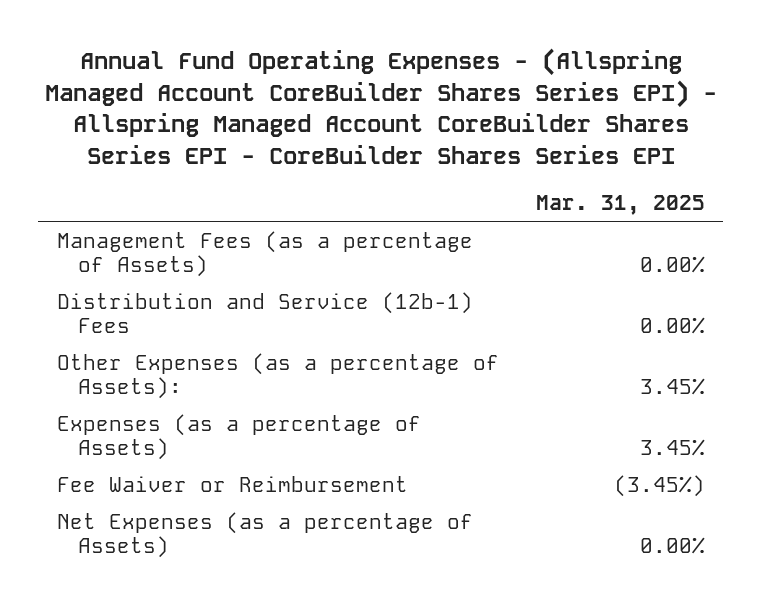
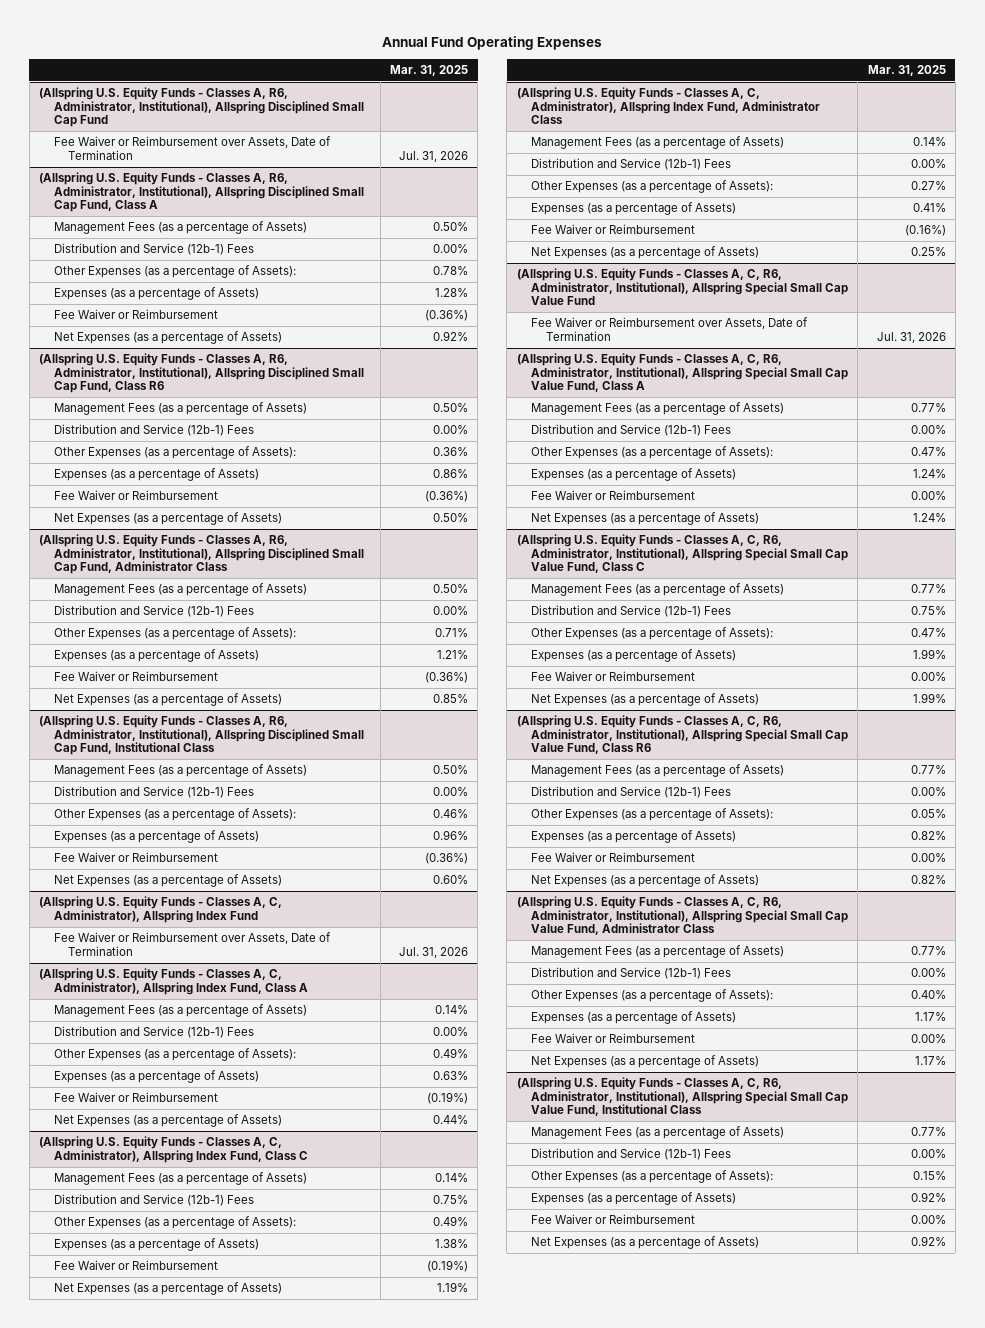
[44,48,717,164] Annual Fund Operating Expenses - (Allspring Managed Account CoreBuilder Shares Series EPI) - Allspring Managed Account CoreBuilder Shares Series EPI - CoreBuilder Shares Series EPI -> [382,36,603,51] Annual Fund Operating Expenses
none -> [38,87,364,128] (Allspring U.S. Equity Funds - Classes A, R6, Administrator, Institutional), Allspring Disciplined Small Cap Fund
none -> [53,136,331,160] Fee Waiver or Reimbursement over Assets, Date of Termination
none -> [38,172,364,213] (Allspring U.S. Equity Funds - Classes A, R6, Administrator, Institutional), Allspring Disciplined Small Cap Fund, Class A
[639,255,705,273] 0.00% -> [433,222,469,232] 0.50%
[639,377,705,395] 3.45% -> [433,266,469,276] 0.78%
[639,438,705,456] 3.45% -> [435,288,469,298] 1.28%
[613,474,705,497] (3.45%) -> [425,310,469,322] (0.36%)
[639,536,705,554] 0.00% -> [433,331,469,342] 0.92%
none -> [38,353,364,394] (Allspring U.S. Equity Funds - Classes A, R6, Administrator, Institutional), Allspring Disciplined Small Cap Fund, Class R6
none -> [53,402,307,416] Management Fees (as a percentage of Assets)
none -> [53,424,254,437] Distribution and Service (12b-1) Fees
none -> [53,446,296,460] Other Expenses (as a percentage of Assets):
none -> [53,468,259,482] Expenses (as a percentage of Assets)
none -> [53,490,218,501] Fee Waiver or Reimbursement
none -> [53,512,282,526] Net Expenses (as a percentage of Assets)
none -> [38,534,364,575] (Allspring U.S. Equity Funds - Classes A, R6, Administrator, Institutional), Allspring Disciplined Small Cap Fund, Administrator Class
none -> [53,583,307,597] Management Fees (as a percentage of Assets)
none -> [53,605,254,618] Distribution and Service (12b-1) Fees
none -> [53,627,296,641] Other Expenses (as a percentage of Assets):
none -> [53,649,259,663] Expenses (as a percentage of Assets)
none -> [53,671,218,682] Fee Waiver or Reimbursement
none -> [53,693,282,707] Net Expenses (as a percentage of Assets)
none -> [38,715,364,756] (Allspring U.S. Equity Funds - Classes A, R6, Administrator, Institutional), Allspring Disciplined Small Cap Fund, Institutional Class
none -> [53,764,307,778] Management Fees (as a percentage of Assets)
none -> [53,786,254,799] Distribution and Service (12b-1) Fees
none -> [53,808,296,822] Other Expenses (as a percentage of Assets):
none -> [53,830,259,844] Expenses (as a percentage of Assets)
none -> [53,852,218,863] Fee Waiver or Reimbursement
none -> [53,874,282,888] Net Expenses (as a percentage of Assets)
none -> [38,896,282,923] (Allspring U.S. Equity Funds - Classes A, C, Administrator), Allspring Index Fund
none -> [53,932,331,956] Fee Waiver or Reimbursement over Assets, Date of Termination
none -> [38,968,308,995] (Allspring U.S. Equity Funds - Classes A, C, Administrator), Allspring Index Fund, Class A
none -> [53,1004,307,1018] Management Fees (as a percentage of Assets)
none -> [53,1026,254,1039] Distribution and Service (12b-1) Fees
none -> [53,1048,296,1062] Other Expenses (as a percentage of Assets):
none -> [53,1070,259,1084] Expenses (as a percentage of Assets)
none -> [53,1092,218,1103] Fee Waiver or Reimbursement
none -> [53,1114,282,1128] Net Expenses (as a percentage of Assets)
none -> [38,1136,308,1163] (Allspring U.S. Equity Funds - Classes A, C, Administrator), Allspring Index Fund, Class C
none -> [53,1172,307,1186] Management Fees (as a percentage of Assets)
none -> [53,1194,254,1207] Distribution and Service (12b-1) Fees
none -> [53,1216,296,1230] Other Expenses (as a percentage of Assets):
none -> [53,1238,259,1252] Expenses (as a percentage of Assets)
none -> [53,1260,218,1271] Fee Waiver or Reimbursement
none -> [53,1282,282,1296] Net Expenses (as a percentage of Assets)
none -> [516,87,821,125] (Allspring U.S. Equity Funds - Classes A, C, Administrator), Allspring Index Fund, Administrator Class
none -> [531,136,785,150] Management Fees (as a percentage of Assets)
none -> [531,158,732,171] Distribution and Service (12b-1) Fees
none -> [531,180,774,194] Other Expenses (as a percentage of Assets):
none -> [531,202,737,216] Expenses (as a percentage of Assets)
none -> [531,224,696,235] Fee Waiver or Reimbursement
none -> [531,246,760,260] Net Expenses (as a percentage of Assets)
none -> [516,268,849,306] (Allspring U.S. Equity Funds - Classes A, C, R6, Administrator, Institutional), Allspring Special Small Cap Value Fund
none -> [531,317,809,341] Fee Waiver or Reimbursement over Assets, Date of Termination
none -> [516,353,849,393] (Allspring U.S. Equity Funds - Classes A, C, R6, Administrator, Institutional), Allspring Special Small Cap Value Fund, Class A
none -> [531,402,785,416] Management Fees (as a percentage of Assets)
none -> [531,424,732,437] Distribution and Service (12b-1) Fees
none -> [531,446,774,460] Other Expenses (as a percentage of Assets):
none -> [531,468,737,482] Expenses (as a percentage of Assets)
none -> [531,490,696,501] Fee Waiver or Reimbursement
none -> [531,512,760,526] Net Expenses (as a percentage of Assets)
none -> [516,534,849,574] (Allspring U.S. Equity Funds - Classes A, C, R6, Administrator, Institutional), Allspring Special Small Cap Value Fund, Class C
none -> [531,583,785,597] Management Fees (as a percentage of Assets)
none -> [531,605,732,618] Distribution and Service (12b-1) Fees
none -> [531,627,774,641] Other Expenses (as a percentage of Assets):
none -> [531,649,737,663] Expenses (as a percentage of Assets)
none -> [531,671,696,682] Fee Waiver or Reimbursement
none -> [531,693,760,707] Net Expenses (as a percentage of Assets)
none -> [516,715,849,755] (Allspring U.S. Equity Funds - Classes A, C, R6, Administrator, Institutional), Allspring Special Small Cap Value Fund, Class R6
none -> [531,764,785,778] Management Fees (as a percentage of Assets)
none -> [531,786,732,799] Distribution and Service (12b-1) Fees
none -> [531,808,774,822] Other Expenses (as a percentage of Assets):
none -> [531,830,737,844] Expenses (as a percentage of Assets)
none -> [531,852,696,863] Fee Waiver or Reimbursement
none -> [531,874,760,888] Net Expenses (as a percentage of Assets)
none -> [516,896,849,936] (Allspring U.S. Equity Funds - Classes A, C, R6, Administrator, Institutional), Allspring Special Small Cap Value Fund, Administrator Class
none -> [531,945,785,959] Management Fees (as a percentage of Assets)
none -> [531,967,732,980] Distribution and Service (12b-1) Fees
none -> [531,989,774,1003] Other Expenses (as a percentage of Assets):
none -> [531,1011,737,1025] Expenses (as a percentage of Assets)
none -> [531,1033,696,1044] Fee Waiver or Reimbursement
none -> [531,1055,760,1069] Net Expenses (as a percentage of Assets)
none -> [516,1077,849,1117] (Allspring U.S. Equity Funds - Classes A, C, R6, Administrator, Institutional), Allspring Special Small Cap Value Fund, Institutional Class
none -> [531,1126,785,1140] Management Fees (as a percentage of Assets)
none -> [531,1148,732,1161] Distribution and Service (12b-1) Fees
none -> [531,1170,774,1184] Other Expenses (as a percentage of Assets):
none -> [531,1192,737,1206] Expenses (as a percentage of Assets)
none -> [531,1214,696,1225] Fee Waiver or Reimbursement
none -> [531,1236,760,1250] Net Expenses (as a percentage of Assets)

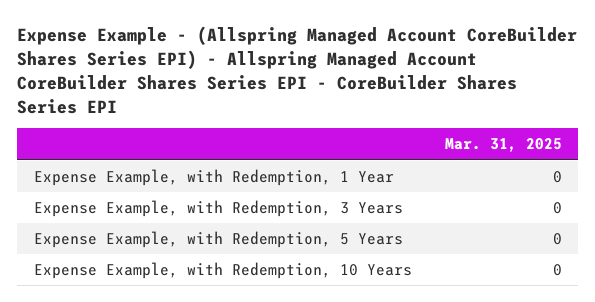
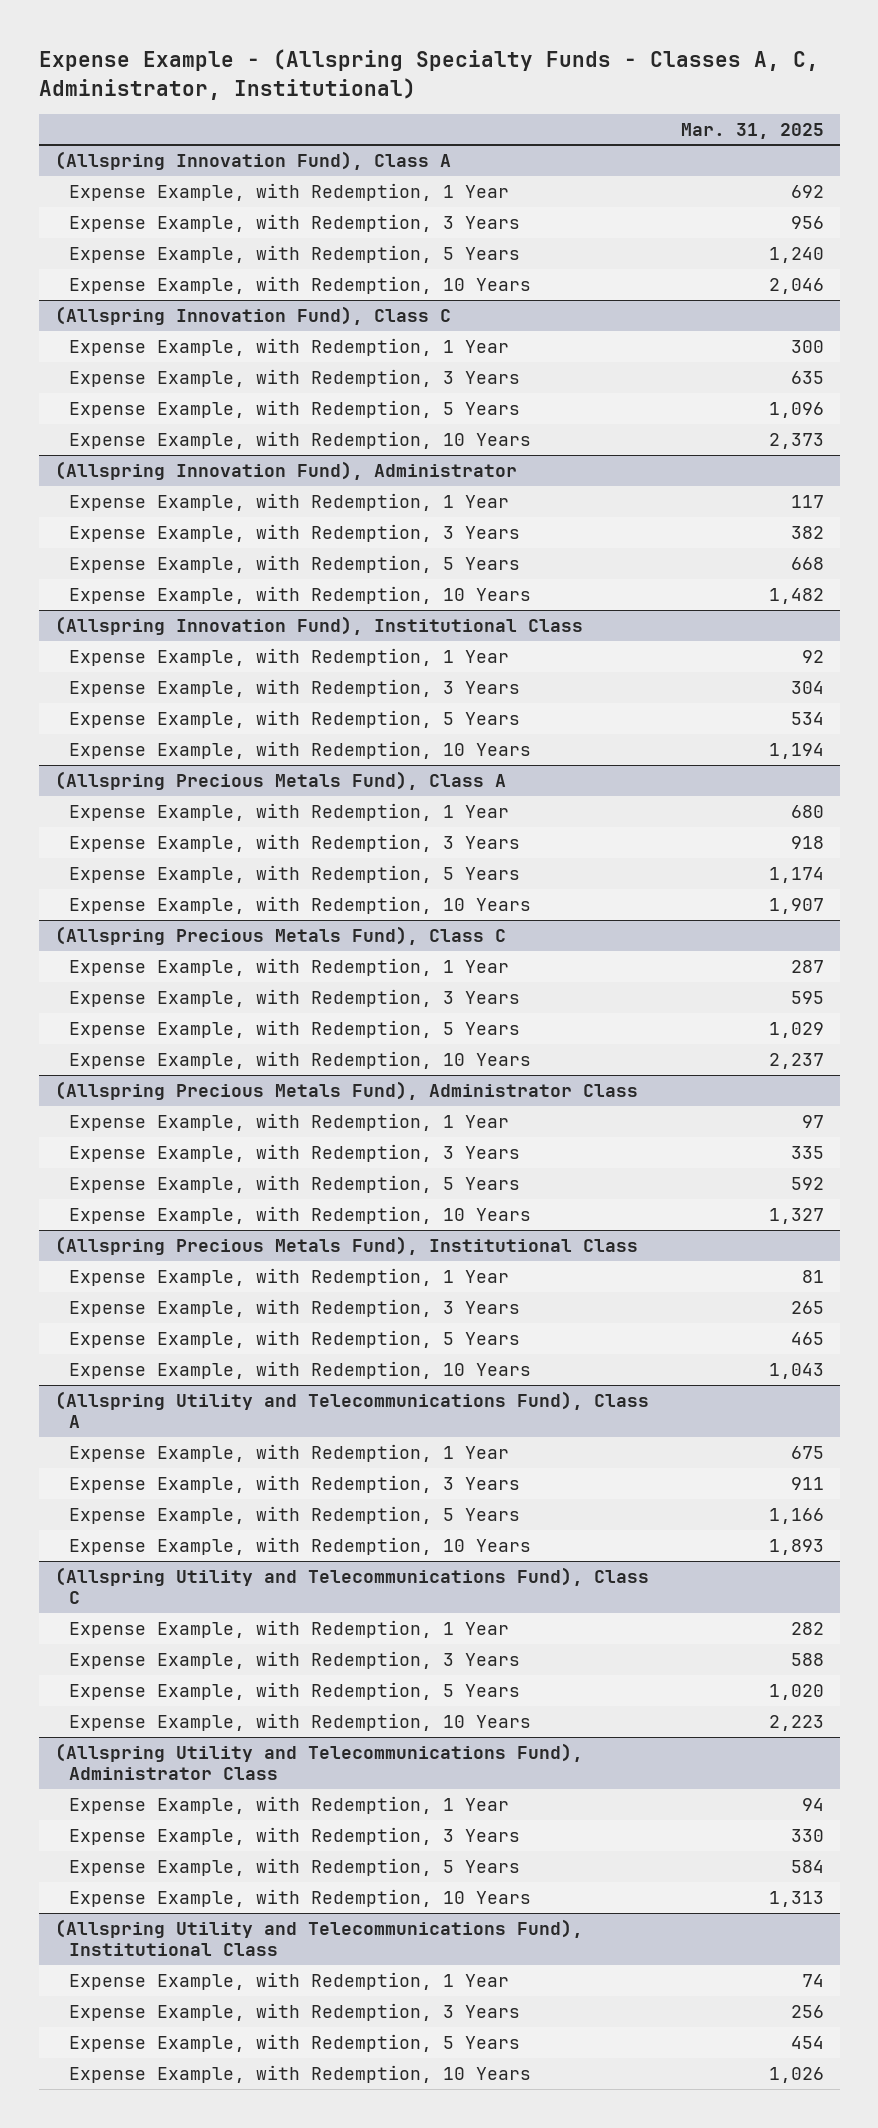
[17,26,578,114] Expense Example - (Allspring Managed Account CoreBuilder Shares Series EPI) - Allspring Managed Account CoreBuilder Shares Series EPI - CoreBuilder Shares Series EPI -> [38,49,819,100] Expense Example - (Allspring Specialty Funds - Classes A, C, Administrator, Institutional)
none -> [54,150,451,170] (Allspring Innovation Fund), Class A
[552,171,562,184] 0 -> [790,184,824,198] 692
[552,202,562,215] 0 -> [790,215,824,229] 956
[552,233,562,246] 0 -> [768,246,824,263] 1,240
[552,264,562,277] 0 -> [768,277,824,294] 2,046
none -> [54,305,451,325] (Allspring Innovation Fund), Class C
none -> [69,337,510,356] Expense Example, with Redemption, 1 Year
none -> [69,368,521,387] Expense Example, with Redemption, 3 Years
none -> [69,399,521,418] Expense Example, with Redemption, 5 Years
none -> [69,430,532,449] Expense Example, with Redemption, 10 Years
none -> [54,460,517,480] (Allspring Innovation Fund), Administrator
none -> [69,492,510,511] Expense Example, with Redemption, 1 Year
none -> [69,523,521,542] Expense Example, with Redemption, 3 Years
none -> [69,554,521,573] Expense Example, with Redemption, 5 Years
none -> [69,585,532,604] Expense Example, with Redemption, 10 Years
none -> [54,615,583,635] (Allspring Innovation Fund), Institutional Class
none -> [69,647,510,666] Expense Example, with Redemption, 1 Year
none -> [69,678,521,697] Expense Example, with Redemption, 3 Years
none -> [69,709,521,728] Expense Example, with Redemption, 5 Years
none -> [69,740,532,759] Expense Example, with Redemption, 10 Years
none -> [54,770,506,790] (Allspring Precious Metals Fund), Class A
none -> [69,802,510,821] Expense Example, with Redemption, 1 Year
none -> [69,833,521,852] Expense Example, with Redemption, 3 Years
none -> [69,864,521,883] Expense Example, with Redemption, 5 Years
none -> [69,895,532,914] Expense Example, with Redemption, 10 Years
none -> [54,925,506,945] (Allspring Precious Metals Fund), Class C
none -> [69,957,510,976] Expense Example, with Redemption, 1 Year
none -> [69,988,521,1007] Expense Example, with Redemption, 3 Years
none -> [69,1019,521,1038] Expense Example, with Redemption, 5 Years
none -> [69,1050,532,1069] Expense Example, with Redemption, 10 Years
none -> [54,1080,638,1100] (Allspring Precious Metals Fund), Administrator Class
none -> [69,1112,510,1131] Expense Example, with Redemption, 1 Year
none -> [69,1143,521,1162] Expense Example, with Redemption, 3 Years
none -> [69,1174,521,1193] Expense Example, with Redemption, 5 Years
none -> [69,1205,532,1224] Expense Example, with Redemption, 10 Years
none -> [54,1235,638,1255] (Allspring Precious Metals Fund), Institutional Class
none -> [69,1267,510,1286] Expense Example, with Redemption, 1 Year
none -> [69,1298,521,1317] Expense Example, with Redemption, 3 Years
none -> [69,1329,521,1348] Expense Example, with Redemption, 5 Years
none -> [69,1360,532,1379] Expense Example, with Redemption, 10 Years
none -> [54,1390,649,1429] (Allspring Utility and Telecommunications Fund), Class A
none -> [69,1443,510,1462] Expense Example, with Redemption, 1 Year
none -> [69,1474,521,1493] Expense Example, with Redemption, 3 Years
none -> [69,1505,521,1524] Expense Example, with Redemption, 5 Years
none -> [69,1536,532,1555] Expense Example, with Redemption, 10 Years
none -> [54,1566,649,1605] (Allspring Utility and Telecommunications Fund), Class C
none -> [69,1619,510,1638] Expense Example, with Redemption, 1 Year
none -> [69,1650,521,1669] Expense Example, with Redemption, 3 Years
none -> [69,1681,521,1700] Expense Example, with Redemption, 5 Years
none -> [69,1712,532,1731] Expense Example, with Redemption, 10 Years
none -> [54,1742,583,1781] (Allspring Utility and Telecommunications Fund), Administrator Class
none -> [69,1795,510,1814] Expense Example, with Redemption, 1 Year
none -> [69,1826,521,1845] Expense Example, with Redemption, 3 Years
none -> [69,1857,521,1876] Expense Example, with Redemption, 5 Years
none -> [69,1888,532,1907] Expense Example, with Redemption, 10 Years
none -> [54,1918,583,1957] (Allspring Utility and Telecommunications Fund), Institutional Class
none -> [69,1971,510,1990] Expense Example, with Redemption, 1 Year
none -> [69,2002,521,2021] Expense Example, with Redemption, 3 Years
none -> [69,2033,521,2052] Expense Example, with Redemption, 5 Years
none -> [69,2064,532,2083] Expense Example, with Redemption, 10 Years

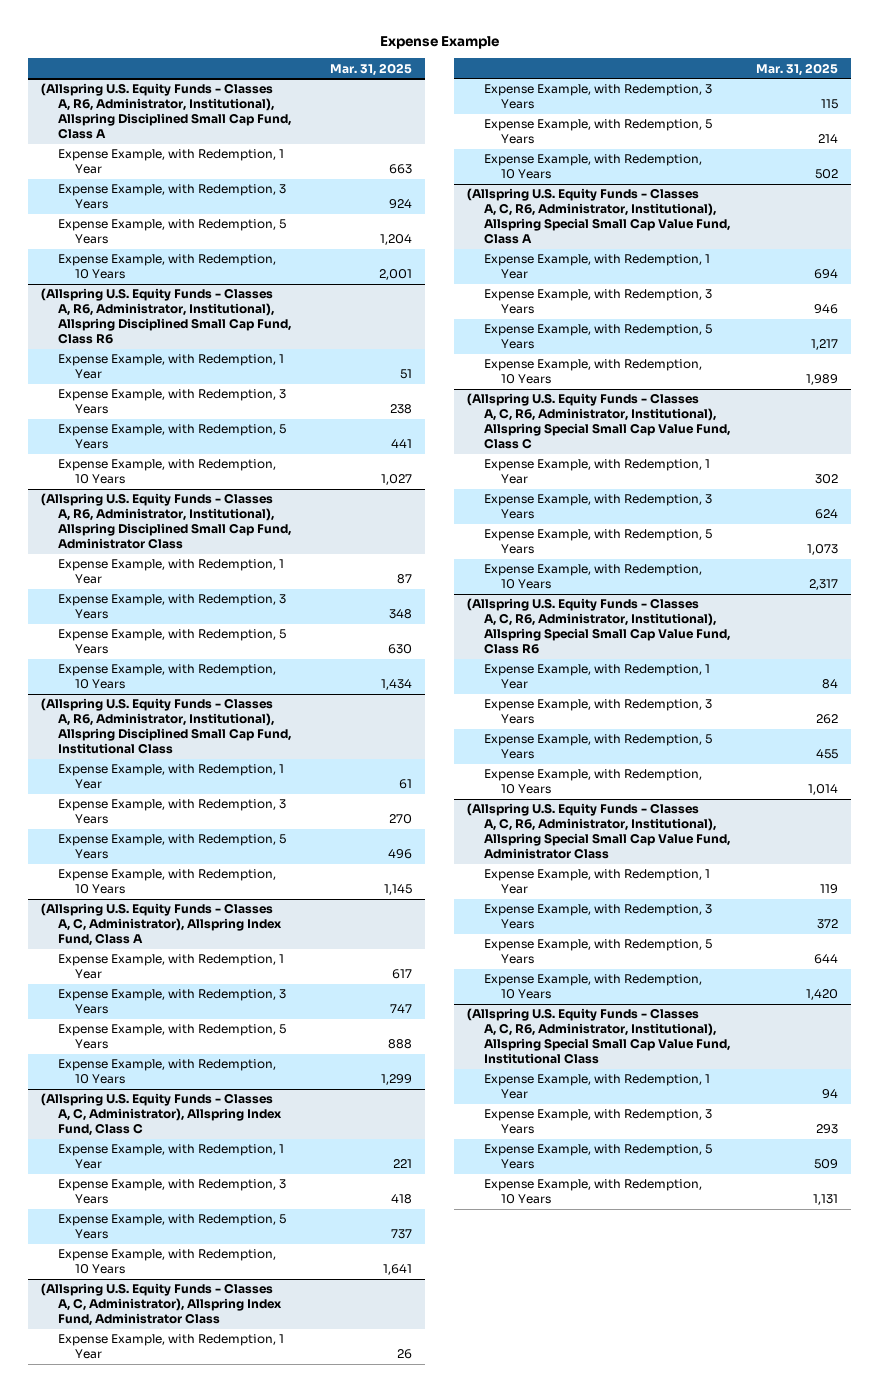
[38,49,819,100] Expense Example - (Allspring Specialty Funds - Classes A, C, Administrator, Institutional) -> [379,36,499,50] Expense Example
[54,150,451,170] (Allspring Innovation Fund), Class A -> none
[54,305,451,325] (Allspring Innovation Fund), Class C -> none
[54,460,517,480] (Allspring Innovation Fund), Administrator -> none
[54,615,583,635] (Allspring Innovation Fund), Institutional Class -> none
[54,770,506,790] (Allspring Precious Metals Fund), Class A -> none
[54,925,506,945] (Allspring Precious Metals Fund), Class C -> none
[54,1080,638,1100] (Allspring Precious Metals Fund), Administrator Class -> none
[54,1235,638,1255] (Allspring Precious Metals Fund), Institutional Class -> none
[54,1390,649,1429] (Allspring Utility and Telecommunications Fund), Class A -> none
[54,1566,649,1605] (Allspring Utility and Telecommunications Fund), Class C -> none
[54,1742,583,1781] (Allspring Utility and Telecommunications Fund), Administrator Class -> none
none -> [40,83,291,139] (Allspring U.S. Equity Funds - Classes A, R6, Administrator, Institutional), Allspring Disciplined Small Cap Fund, Class A
[790,184,824,198] 692 -> [388,164,412,175] 663
[790,215,824,229] 956 -> [388,199,412,210] 924
[768,246,824,263] 1,240 -> [379,234,412,246] 1,204
[768,277,824,294] 2,046 -> [378,269,412,281] 2,001
none -> [40,288,291,344] (Allspring U.S. Equity Funds - Classes A, R6, Administrator, Institutional), Allspring Disciplined Small Cap Fund, Class R6
[790,339,824,353] 300 -> [399,369,412,380] 51
[790,370,824,384] 635 -> [389,404,412,415] 238
[768,401,824,418] 1,096 -> [390,439,412,449] 441
[768,432,824,449] 2,373 -> [380,474,412,486] 1,027
none -> [40,493,291,549] (Allspring U.S. Equity Funds - Classes A, R6, Administrator, Institutional), Allspring Disciplined Small Cap Fund, Administrator Class
[790,494,824,508] 117 -> [396,574,412,585] 87
[790,525,824,539] 382 -> [388,609,412,620] 348
[790,556,824,570] 668 -> [387,644,412,655] 630
[768,587,824,604] 1,482 -> [380,679,412,691] 1,434
none -> [40,698,291,754] (Allspring U.S. Equity Funds - Classes A, R6, Administrator, Institutional), Allspring Disciplined Small Cap Fund, Institutional Class
[801,649,824,663] 92 -> [398,779,412,790] 61
[790,680,824,694] 304 -> [388,814,412,825] 270
[790,711,824,725] 534 -> [387,849,412,860] 496
[768,742,824,759] 1,194 -> [383,884,412,896] 1,145
none -> [40,903,282,947] (Allspring U.S. Equity Funds - Classes A, C, Administrator), Allspring Index Fund, Class A
[790,804,824,818] 680 -> [391,969,412,980] 617
[790,835,824,849] 918 -> [389,1004,412,1014] 747
[768,866,824,883] 1,174 -> [387,1039,412,1050] 888
[768,897,824,914] 1,907 -> [380,1074,412,1086] 1,299
none -> [40,1093,282,1137] (Allspring U.S. Equity Funds - Classes A, C, Administrator), Allspring Index Fund, Class C
[790,959,824,973] 287 -> [392,1159,412,1169] 221
[790,990,824,1004] 595 -> [390,1194,412,1205] 418
[768,1021,824,1038] 1,029 -> [390,1229,412,1240] 737
[768,1052,824,1069] 2,237 -> [382,1264,412,1276] 1,641
none -> [40,1283,282,1327] (Allspring U.S. Equity Funds - Classes A, C, Administrator), Allspring Index Fund, Administrator Class
[801,1114,824,1128] 97 -> [396,1349,412,1360] 26
[790,1145,824,1159] 335 -> [821,99,839,110] 115
[790,1176,824,1190] 592 -> [818,134,839,144] 214
[768,1207,824,1224] 1,327 -> [815,169,839,180] 502
none -> [467,188,731,244] (Allspring U.S. Equity Funds - Classes A, C, R6, Administrator, Institutional), Allspring Special Small Cap Value Fund, Class A
[801,1269,824,1283] 81 -> [814,269,839,280] 694
[790,1300,824,1314] 265 -> [814,304,839,315] 946
[790,1331,824,1345] 465 -> [811,339,839,351] 1,217
[768,1362,824,1379] 1,043 -> [806,374,839,386] 1,989
none -> [467,393,731,449] (Allspring U.S. Equity Funds - Classes A, C, R6, Administrator, Institutional), Allspring Special Small Cap Value Fund, Class C
[790,1445,824,1459] 675 -> [815,474,839,485] 302
[790,1476,824,1490] 911 -> [815,509,839,520] 624
[768,1507,824,1524] 1,166 -> [807,544,839,556] 1,073
[768,1538,824,1555] 1,893 -> [809,579,839,591] 2,317
none -> [467,598,731,654] (Allspring U.S. Equity Funds - Classes A, C, R6, Administrator, Institutional), Allspring Special Small Cap Value Fund, Class R6
[790,1621,824,1635] 282 -> [822,679,839,690] 84
[790,1652,824,1666] 588 -> [816,714,839,725] 262
[768,1683,824,1700] 1,020 -> [816,749,839,760] 455
[768,1714,824,1731] 2,223 -> [808,784,839,796] 1,014
none -> [467,803,731,859] (Allspring U.S. Equity Funds - Classes A, C, R6, Administrator, Institutional), Allspring Special Small Cap Value Fund, Administrator Class
none -> [484,869,711,895] Expense Example, with Redemption, 1 Year
none -> [484,904,713,930] Expense Example, with Redemption, 3 Years
none -> [484,939,713,965] Expense Example, with Redemption, 5 Years
none -> [484,974,703,1000] Expense Example, with Redemption, 10 Years
none -> [467,1008,731,1064] (Allspring U.S. Equity Funds - Classes A, C, R6, Administrator, Institutional), Allspring Special Small Cap Value Fund, Institutional Class
[54,1918,583,1957] (Allspring Utility and Telecommunications Fund), Institutional Class -> none
[69,1971,510,1990] Expense Example, with Redemption, 1 Year -> none
[69,2002,521,2021] Expense Example, with Redemption, 3 Years -> none
[69,2033,521,2052] Expense Example, with Redemption, 5 Years -> none
[69,2064,532,2083] Expense Example, with Redemption, 10 Years -> none
[790,1828,824,1842] 330 -> [816,1124,839,1135] 293
[790,1859,824,1873] 584 -> [814,1159,839,1170] 509
[768,1890,824,1907] 1,313 -> [813,1194,839,1206] 1,131

